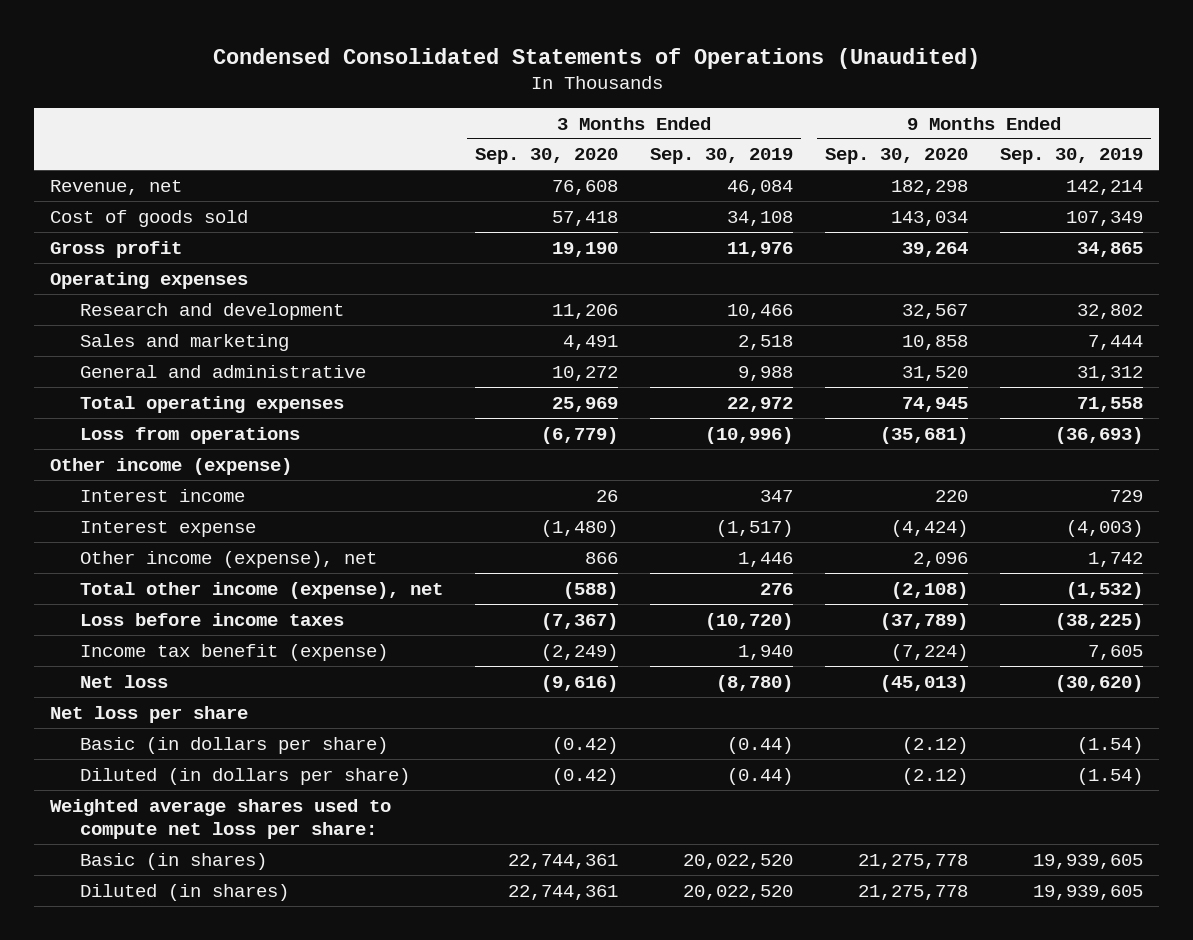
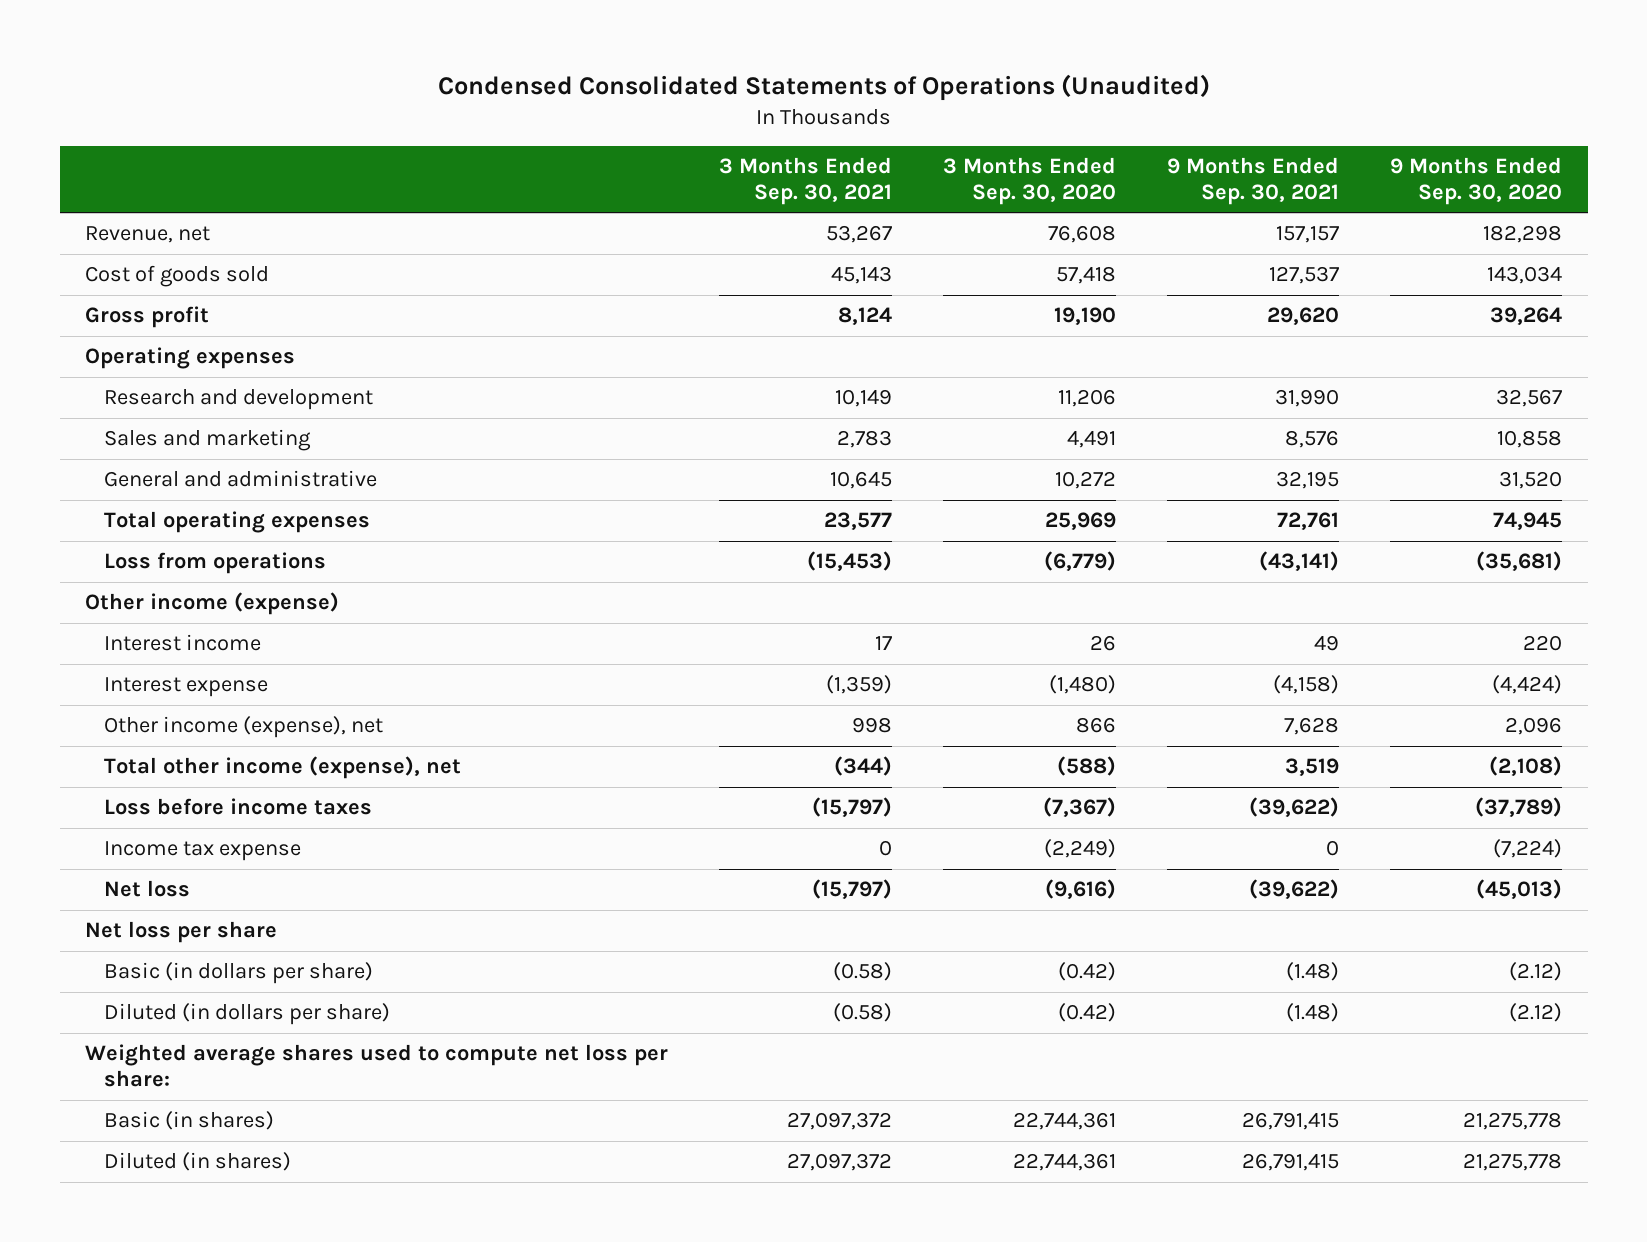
[650,148,794,165] Sep. 30, 2019 -> none
[1000,148,1144,165] Sep. 30, 2019 -> none
none -> [719,156,893,205] 3 Months Ended Sep. 30, 2021
none -> [1167,156,1340,205] 9 Months Ended Sep. 30, 2021
[80,643,389,661] Income tax benefit (expense) -> [103,841,301,862] Income tax expense

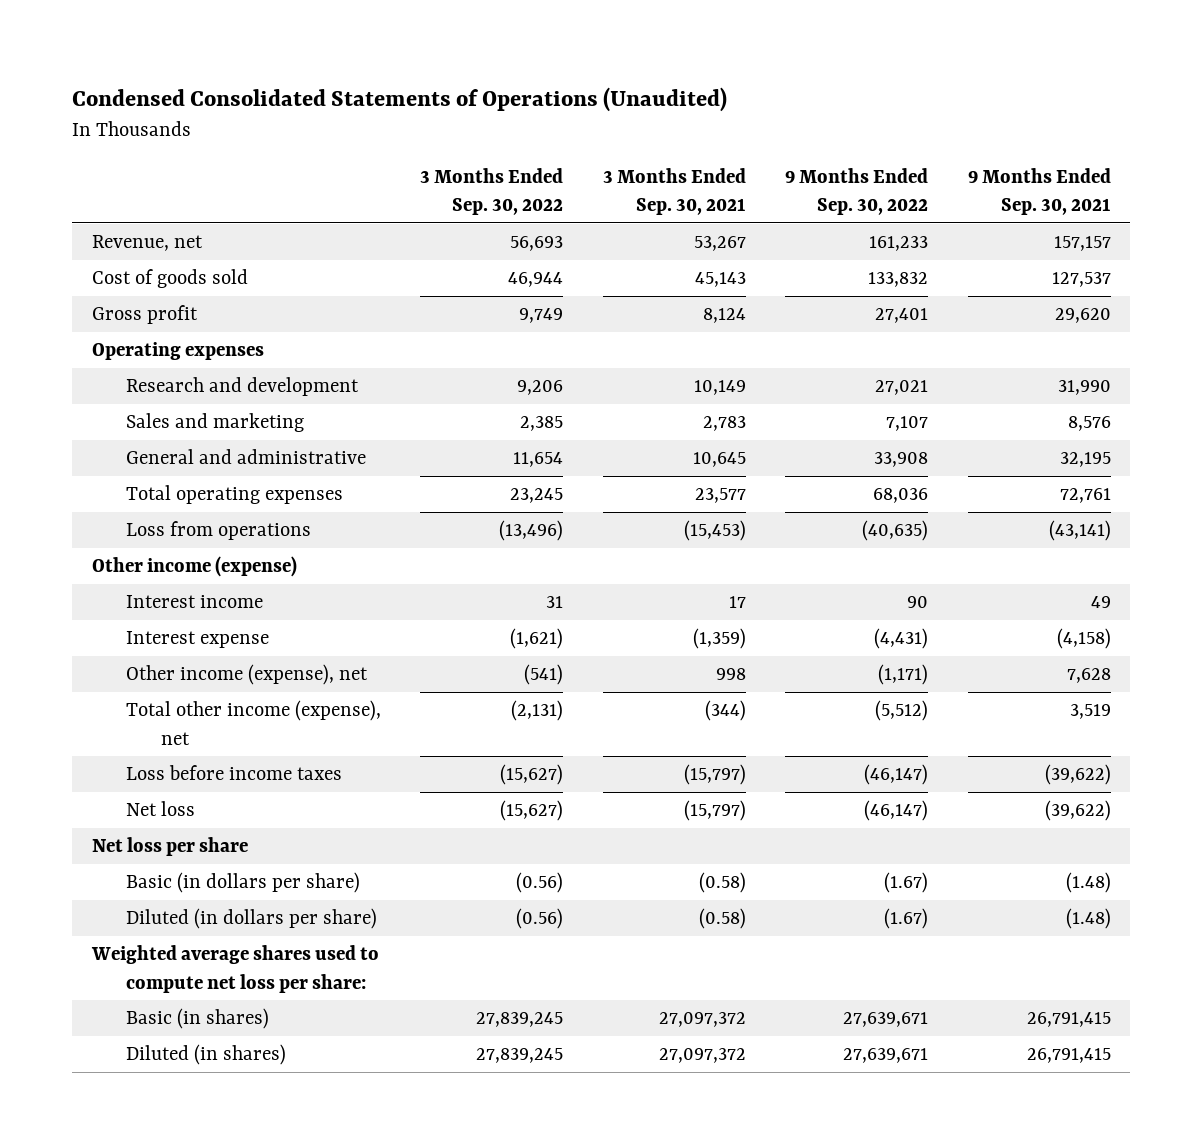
[943,156,1117,205] 3 Months Ended Sep. 30, 2020 -> none
[1390,156,1563,205] 9 Months Ended Sep. 30, 2020 -> none
none -> [420,167,564,216] 3 Months Ended Sep. 30, 2022
none -> [785,167,929,216] 9 Months Ended Sep. 30, 2022
[103,841,301,862] Income tax expense -> none

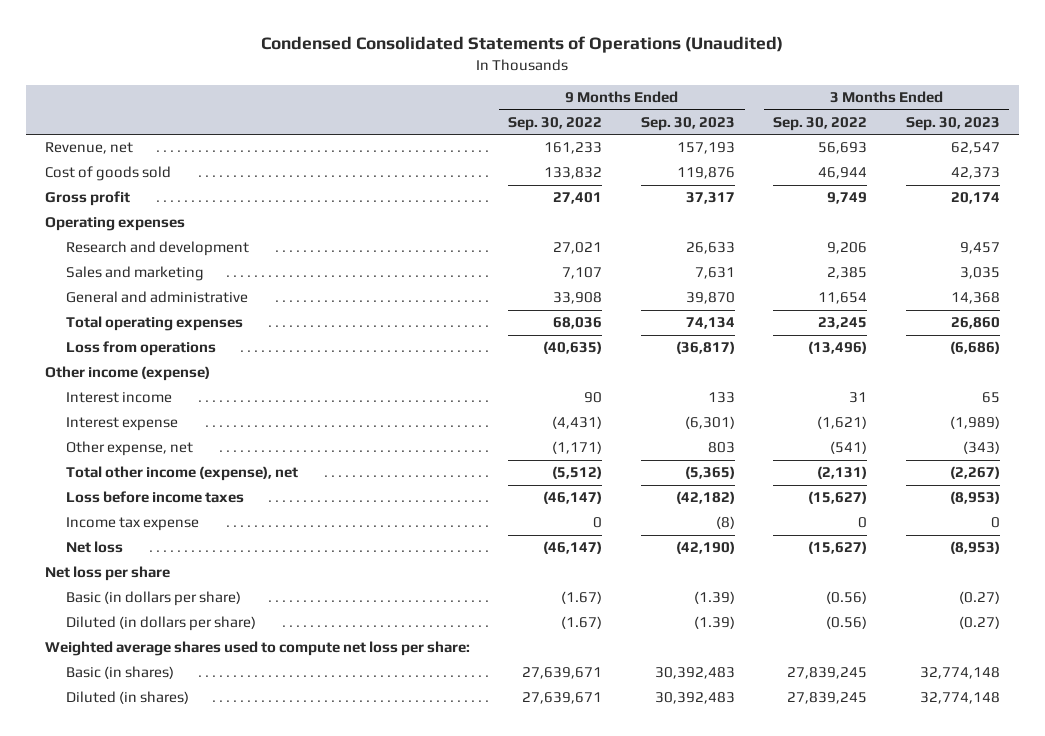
[602,167,746,216] 3 Months Ended Sep. 30, 2021 -> none
[967,167,1111,216] 9 Months Ended Sep. 30, 2021 -> none
none -> [640,116,735,131] Sep. 30, 2023
none -> [905,116,1000,131] Sep. 30, 2023
[126,664,369,686] Other income (expense), net -> [65,441,193,457] Other expense, net
none -> [65,517,199,532] Income tax expense

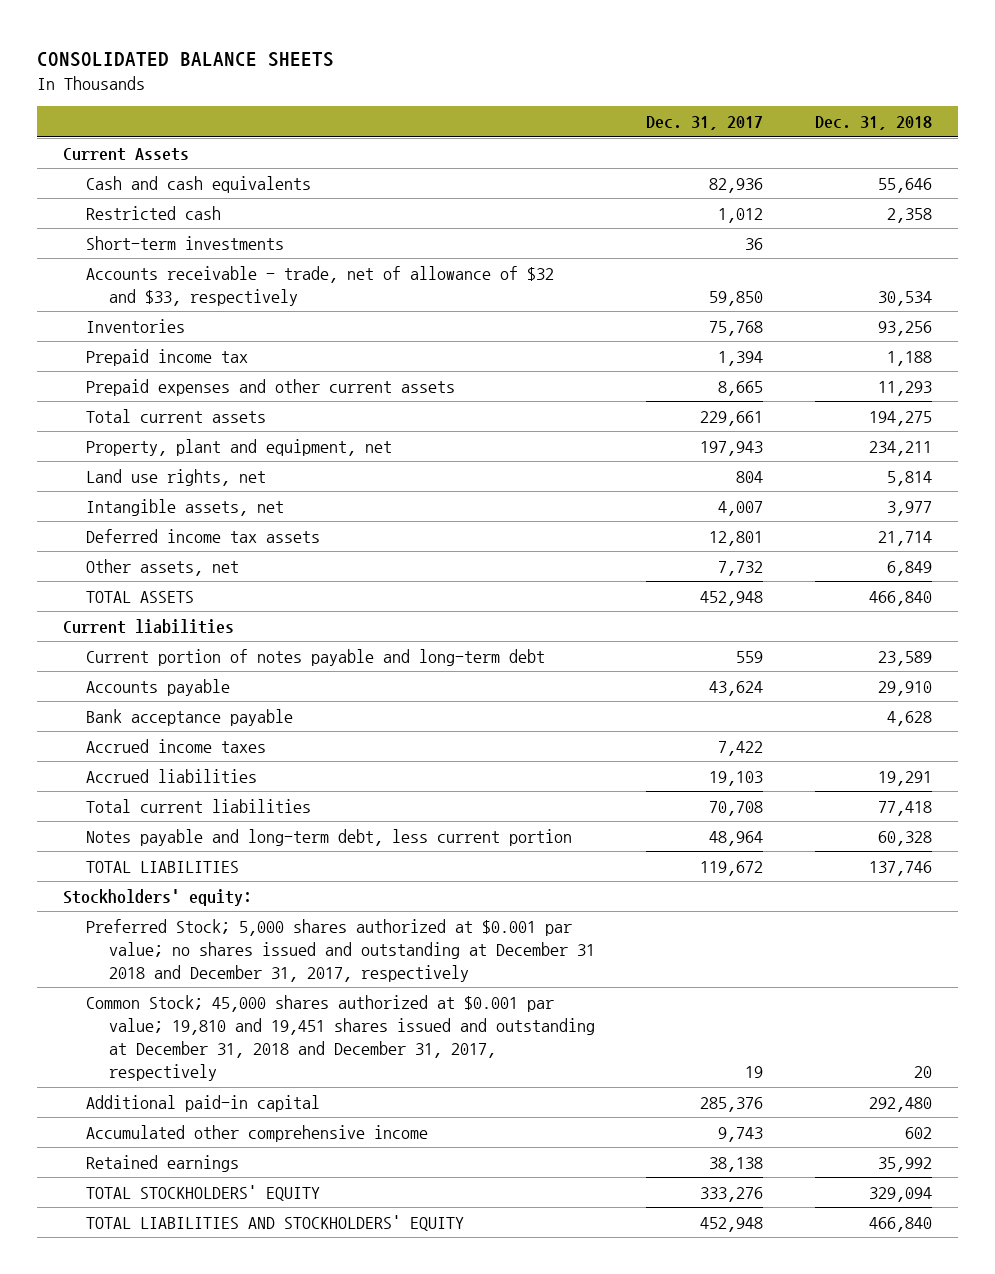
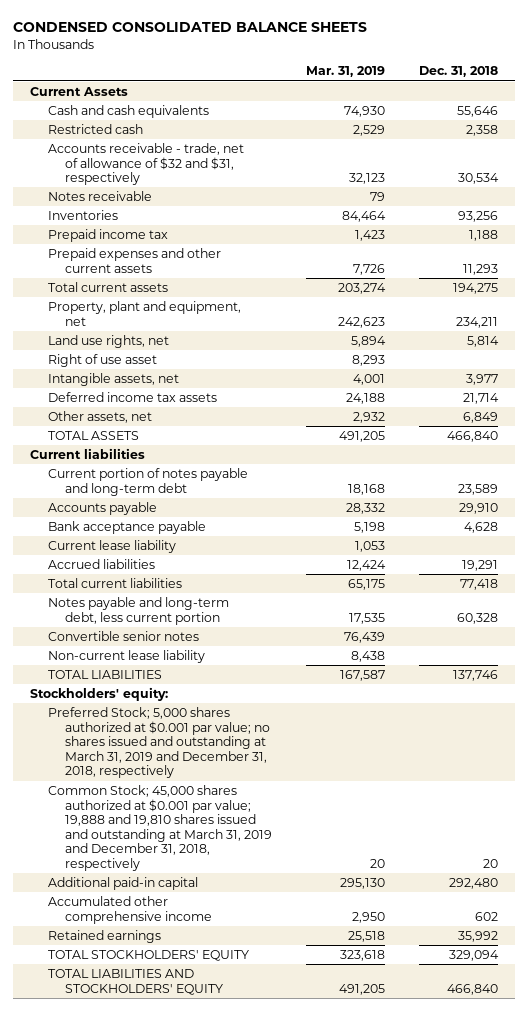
[36,51,334,67] CONSOLIDATED BALANCE SHEETS -> [13,22,368,33] CONDENSED CONSOLIDATED BALANCE SHEETS
[646,116,764,131] Dec. 31, 2017 -> none
none -> [305,66,385,78] Mar. 31, 2019
[85,235,284,250] Short-term investments -> none
[85,265,554,306] Accounts receivable - trade, net of allowance of $32 and $33, respectively -> [47,142,244,186] Accounts receivable - trade, net of allowance of $32 and $31, respectively
none -> [47,190,152,201] Notes receivable
none -> [47,353,157,367] Right of use asset
[85,738,266,753] Accrued income taxes -> none
none -> [47,539,176,553] Current lease liability
none -> [47,630,199,641] Convertible senior notes
none -> [47,649,205,663] Non-current lease liability
[85,918,595,983] Preferred Stock; 5,000 shares authorized at $0.001 par value; no shares issued and outstanding at December 31 2018 and December 31, 2017, respectively -> [47,706,271,779] Preferred Stock; 5,000 shares authorized at $0.001 par value; no shares issued and outstanding at March 31, 2019 and December 31, 2018, respectively
[85,994,595,1082] Common Stock; 45,000 shares authorized at $0.001 par value; 19,810 and 19,451 shares issued and outstanding at December 31, 2018 and December 31, 2017, respectively -> [47,784,273,871] Common Stock; 45,000 shares authorized at $0.001 par value; 19,888 and 19,810 shares issued and outstanding at March 31, 2019 and December 31, 2018, respectively

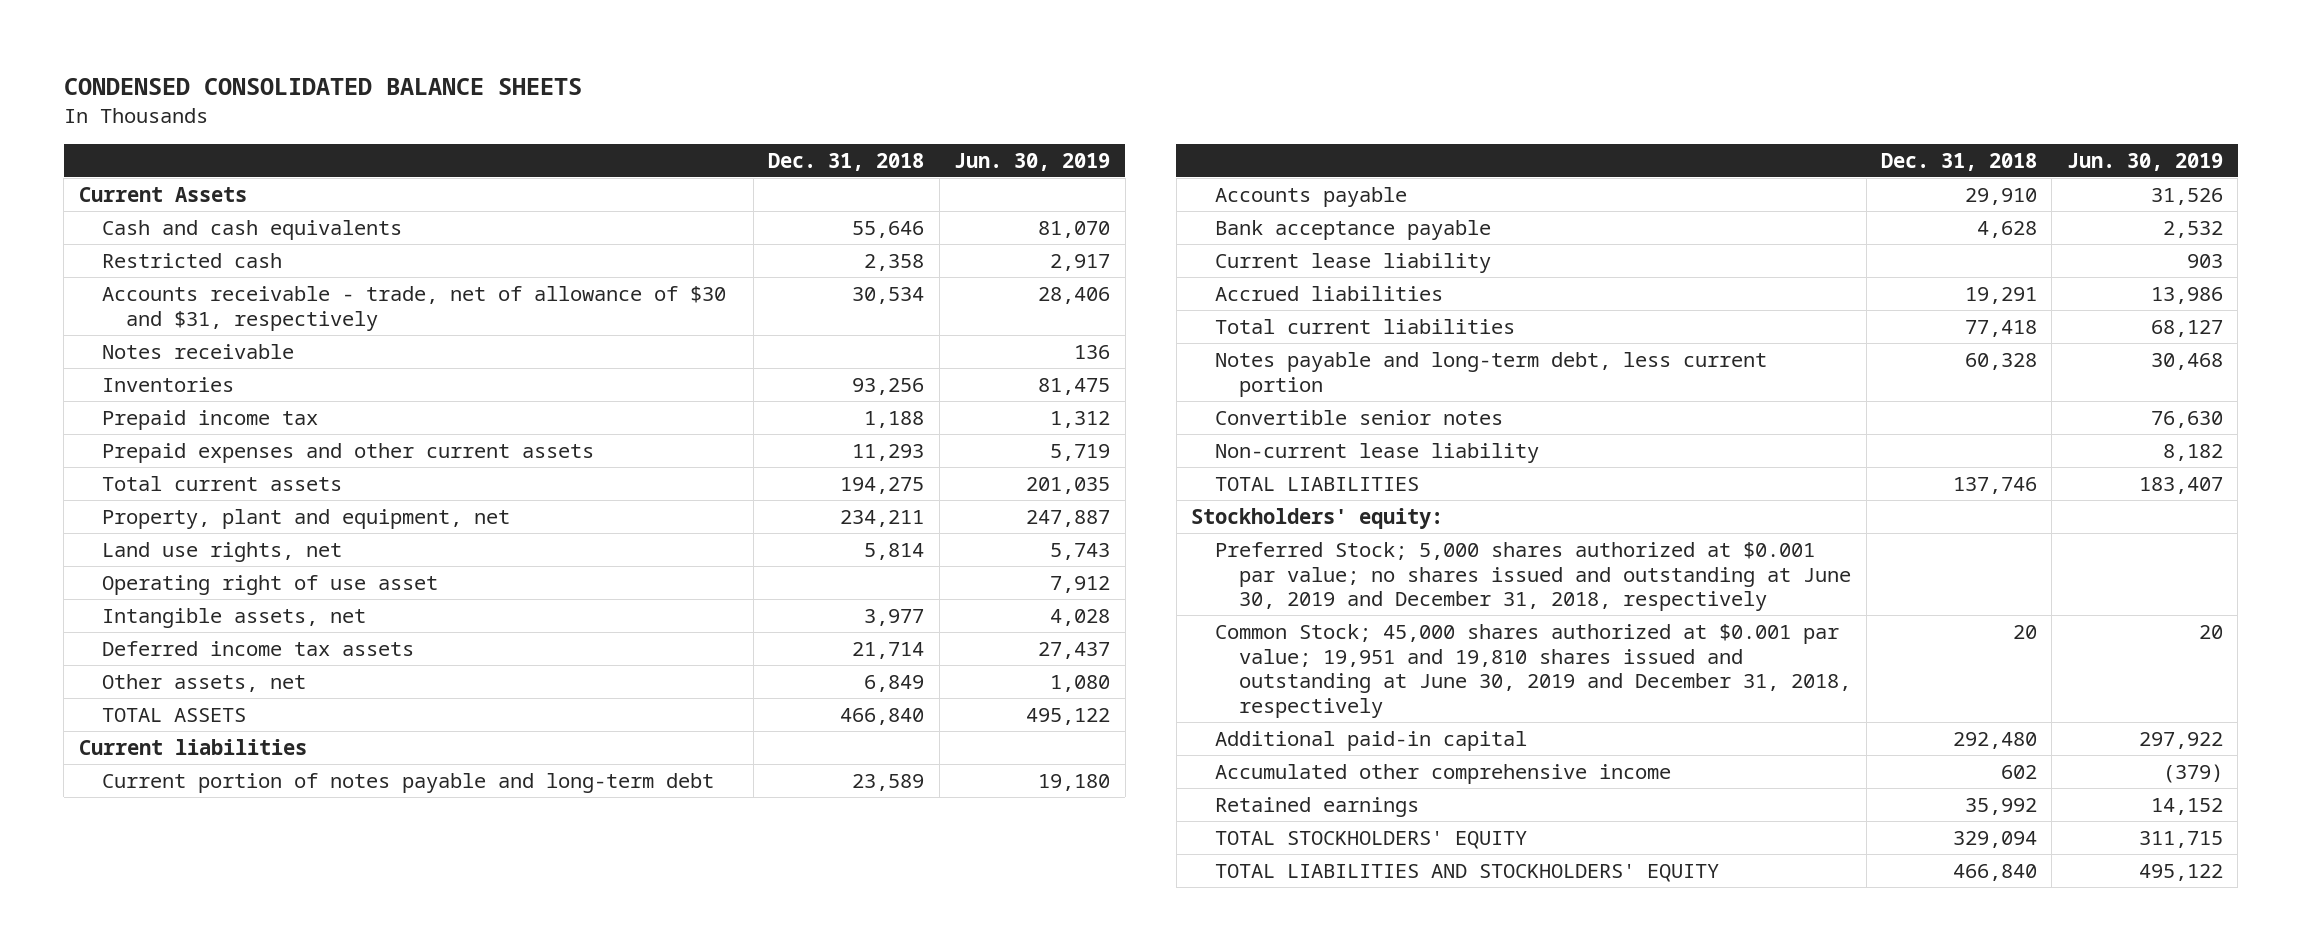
[305,66,385,78] Mar. 31, 2019 -> none
none -> [954,152,1111,171] Jun. 30, 2019
[47,142,244,186] Accounts receivable - trade, net of allowance of $32 and $31, respectively -> [102,285,727,331] Accounts receivable - trade, net of allowance of $30 and $31, respectively
[47,353,157,367] Right of use asset -> [102,574,439,595] Operating right of use asset
[47,706,271,779] Preferred Stock; 5,000 shares authorized at $0.001 par value; no shares issued and outstanding at March 31, 2019 and December 31, 2018, respectively -> [1215,541,1852,612] Preferred Stock; 5,000 shares authorized at $0.001 par value; no shares issued and outstanding at June 30, 2019 and December 31, 2018, respectively
[47,784,273,871] Common Stock; 45,000 shares authorized at $0.001 par value; 19,888 and 19,810 shares issued and outstanding at March 31, 2019 and December 31, 2018, respectively -> [1215,623,1852,719] Common Stock; 45,000 shares authorized at $0.001 par value; 19,951 and 19,810 shares issued and outstanding at June 30, 2019 and December 31, 2018, respectively

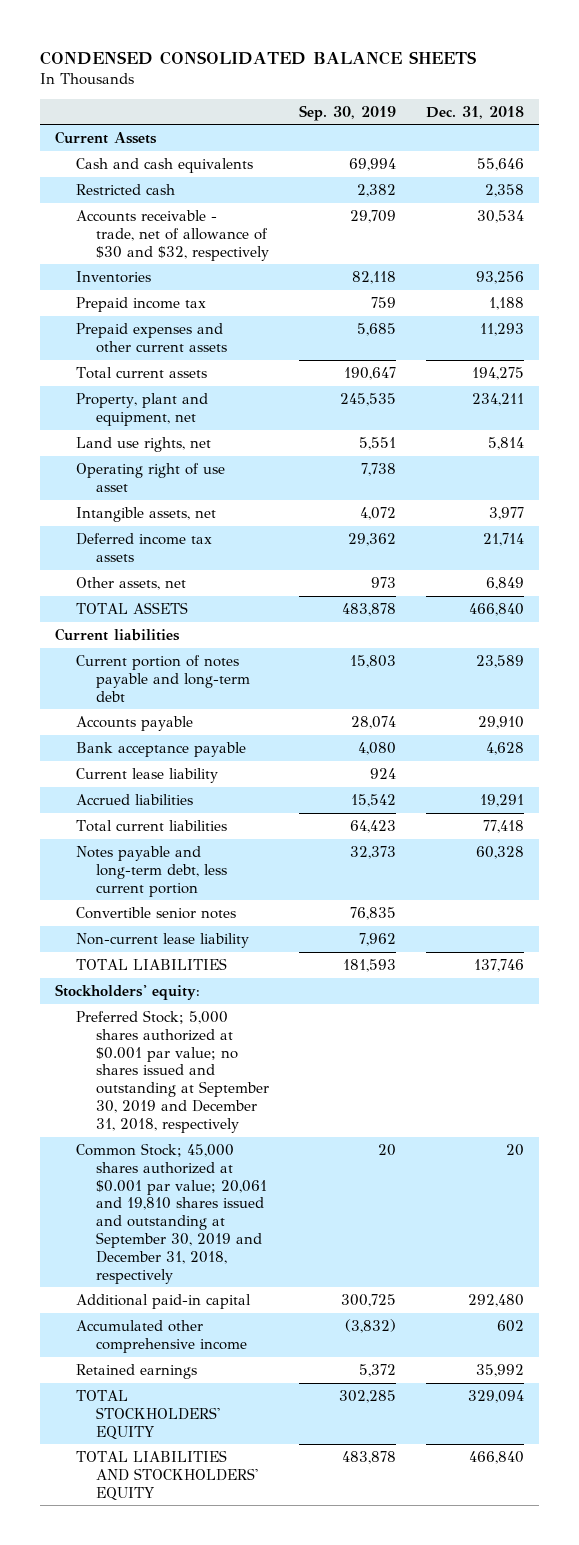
[954,152,1111,171] Jun. 30, 2019 -> none
none -> [299,104,397,121] Sep. 30, 2019
[102,343,295,359] Notes receivable -> none
[102,285,727,331] Accounts receivable - trade, net of allowance of $30 and $31, respectively -> [75,210,270,261] Accounts receivable - trade, net of allowance of $30 and $32, respectively
[1215,541,1852,612] Preferred Stock; 5,000 shares authorized at $0.001 par value; no shares issued and outstanding at June 30, 2019 and December 31, 2018, respectively -> [75,1010,270,1133] Preferred Stock; 5,000 shares authorized at $0.001 par value; no shares issued and outstanding at September 30, 2019 and December 31, 2018, respectively
[1215,623,1852,719] Common Stock; 45,000 shares authorized at $0.001 par value; 19,951 and 19,810 shares issued and outstanding at June 30, 2019 and December 31, 2018, respectively -> [75,1143,268,1284] Common Stock; 45,000 shares authorized at $0.001 par value; 20,061 and 19,810 shares issued and outstanding at September 30, 2019 and December 31, 2018, respectively

